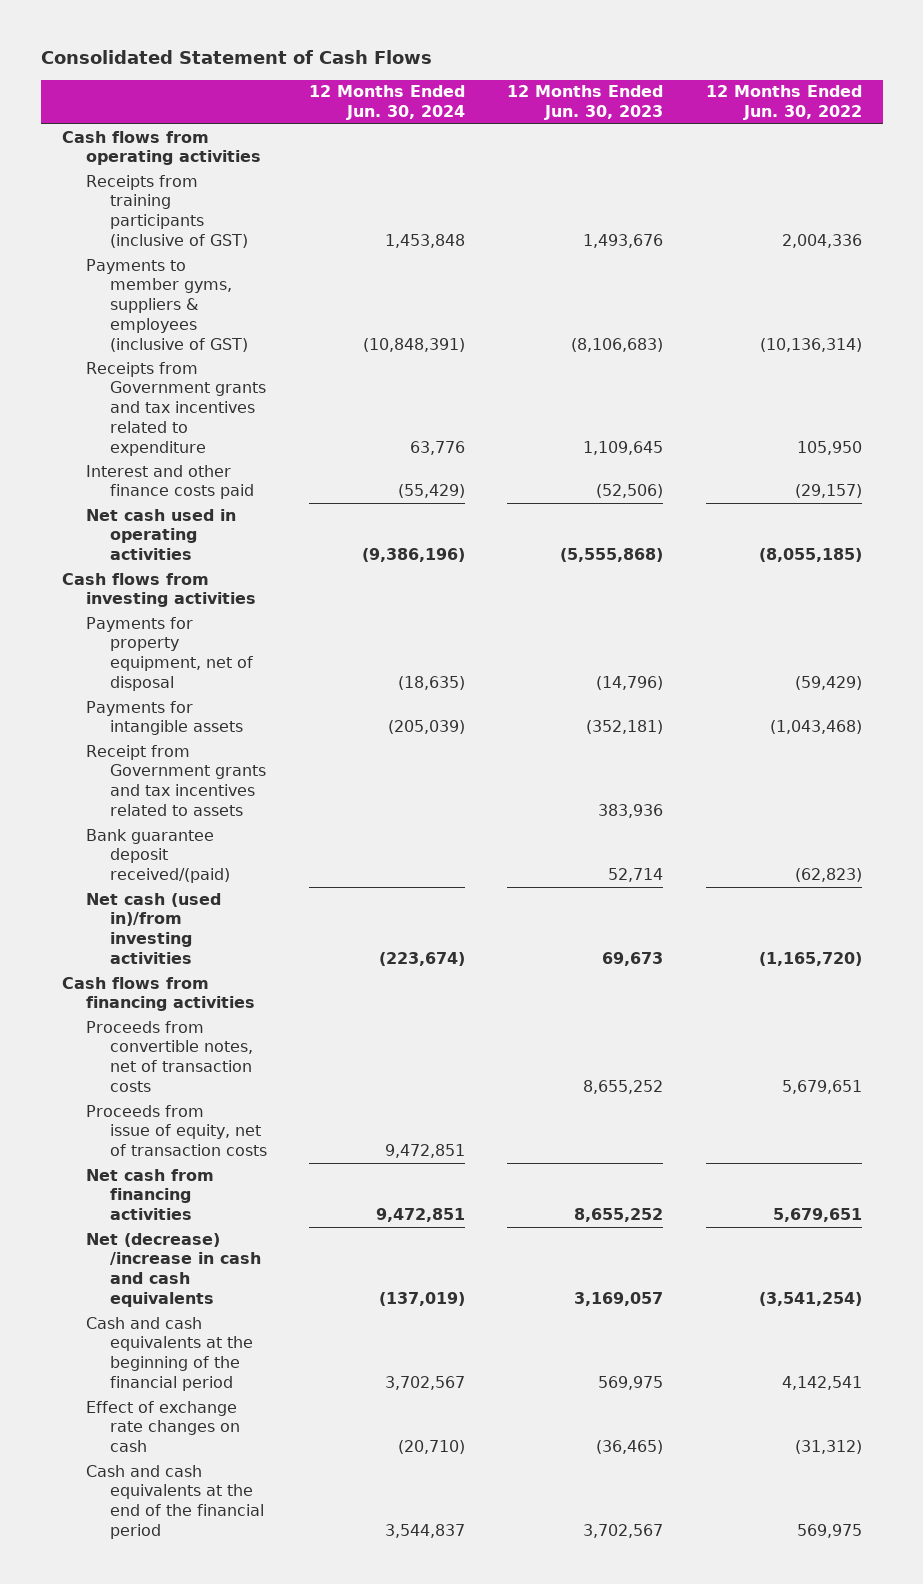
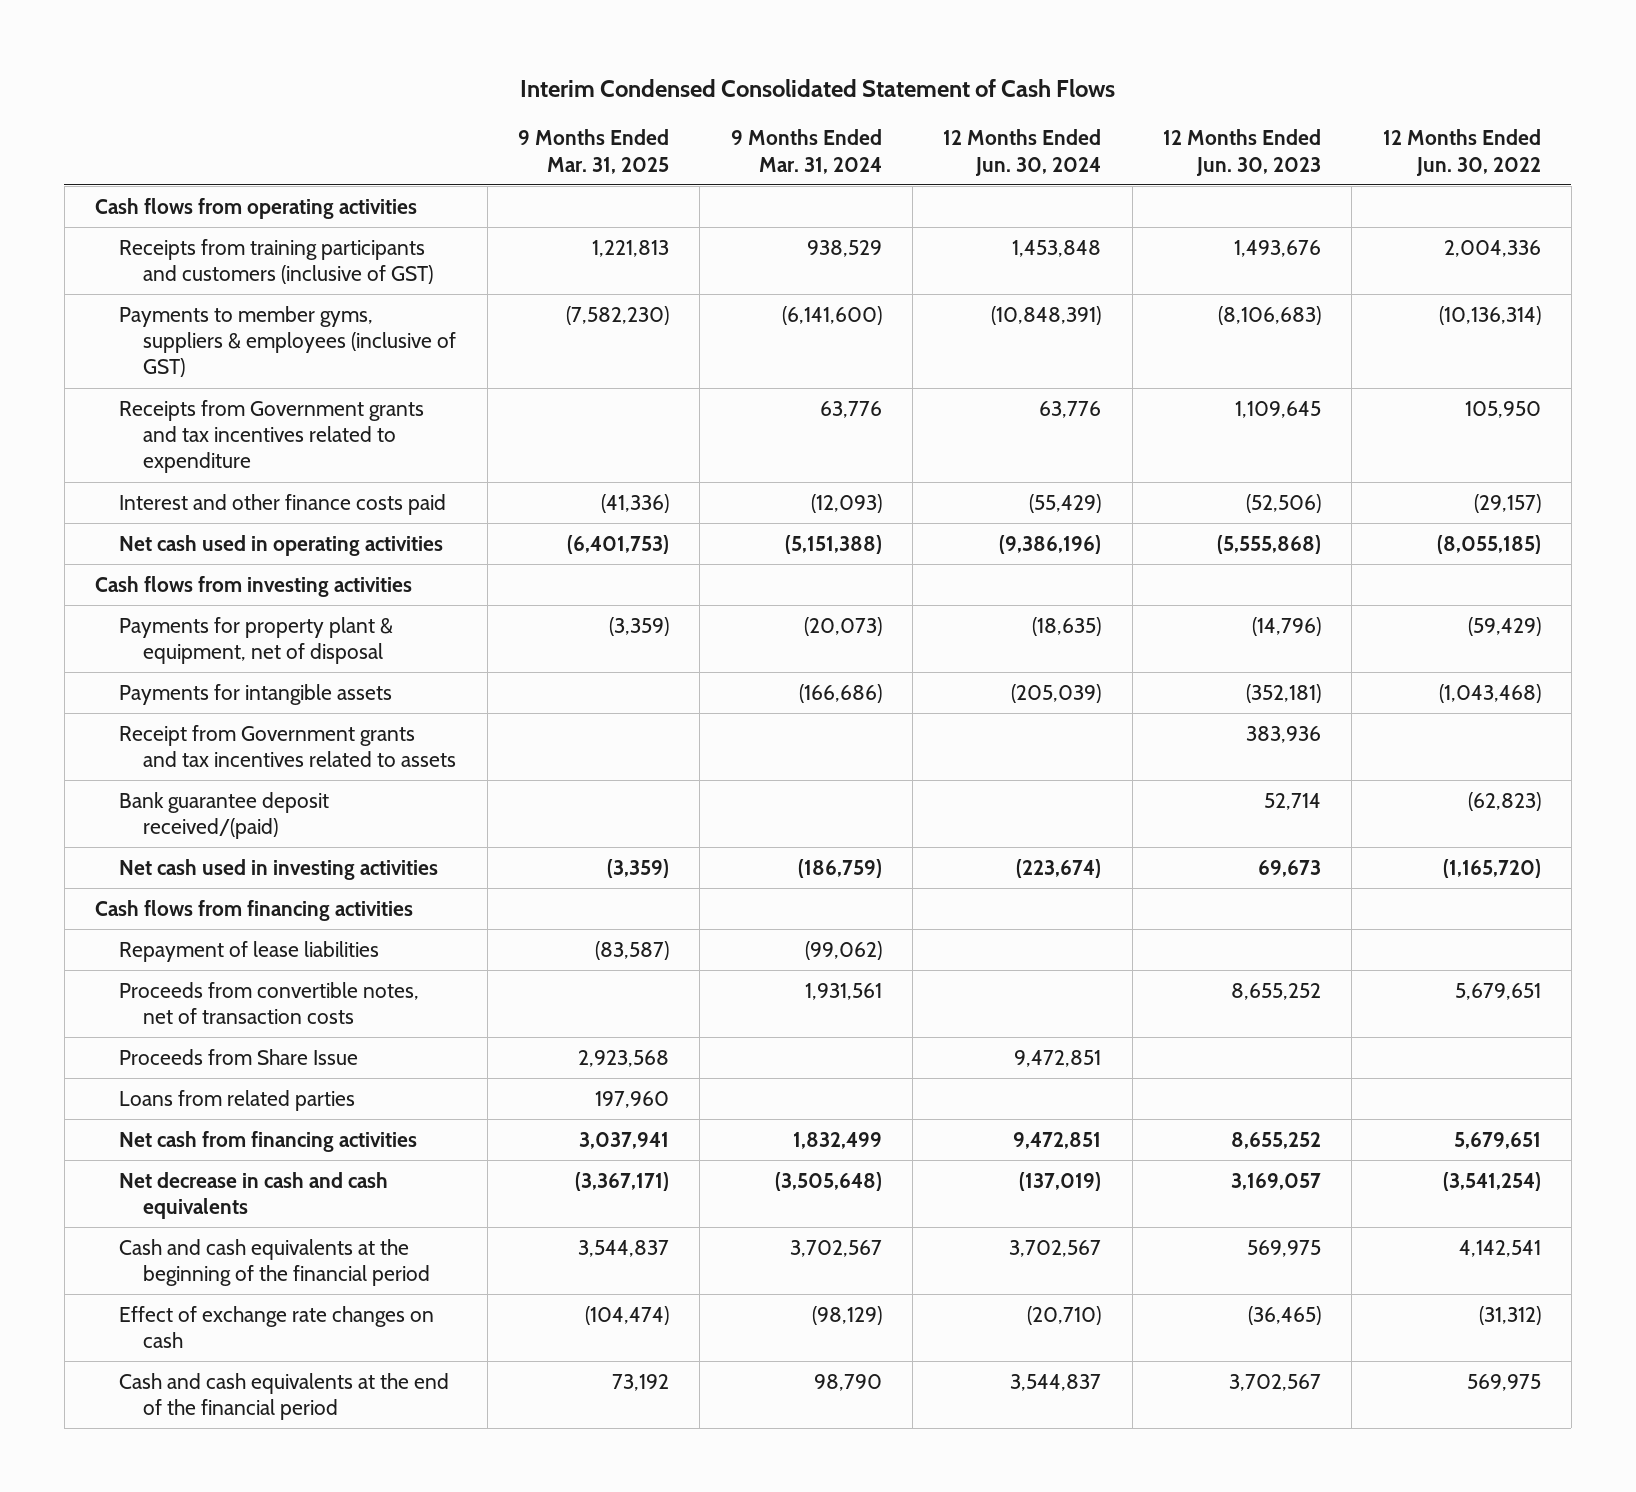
[40,50,432,65] Consolidated Statement of Cash Flows -> [519,78,1115,97] Interim Condensed Consolidated Statement of Cash Flows
none -> [517,129,669,174] 9 Months Ended Mar. 31, 2025
none -> [730,129,882,174] 9 Months Ended Mar. 31, 2024
[85,174,248,248] Receipts from training participants (inclusive of GST) -> [119,238,434,285] Receipts from training participants and customers (inclusive of GST)
[85,616,253,691] Payments for property equipment, net of disposal -> [119,616,394,665] Payments for property plant & equipment, net of disposal
[85,892,221,964] Net cash (used in)/from investing activities -> [119,858,439,880] Net cash used in investing activities
none -> [119,940,380,962] Repayment of lease liabilities
[85,1104,267,1157] Proceeds from issue of equity, net of transaction costs -> [119,1048,359,1065] Proceeds from Share Issue
none -> [119,1089,356,1111] Loans from related parties
[85,1232,261,1307] Net (decrease) /increase in cash and cash equivalents -> [119,1171,389,1220] Net decrease in cash and cash equivalents

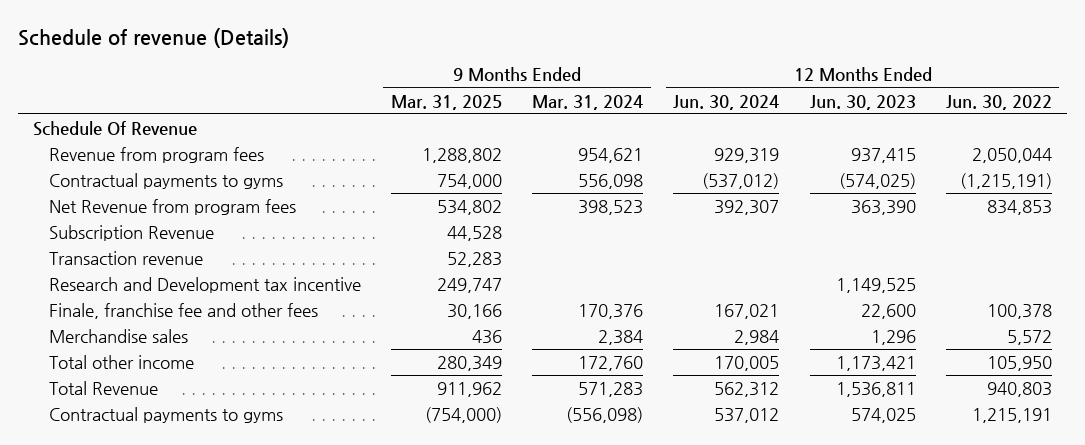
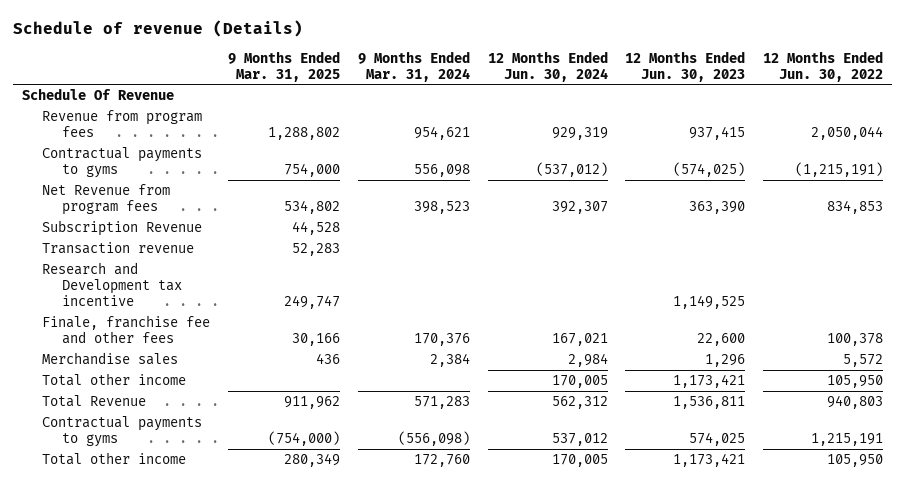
none -> [42,373,187,387] Total other income
[48,355,194,370] Total other income -> [42,452,187,466] Total other income

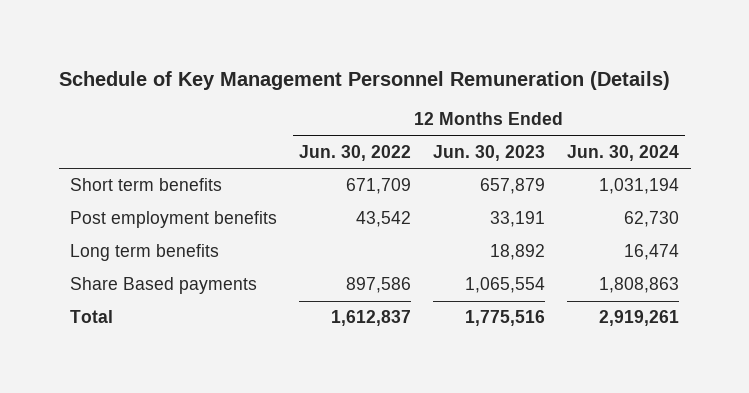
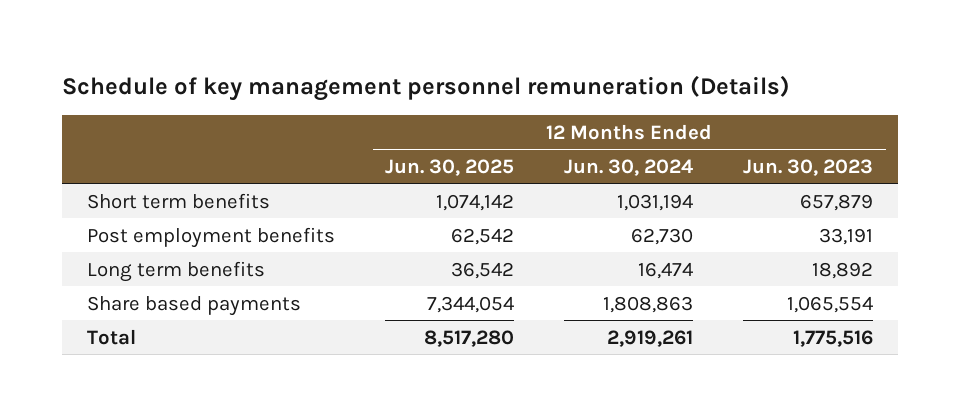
[58,70,670,90] Schedule of Key Management Personnel Remuneration (Details) -> [62,75,791,102] Schedule of key management personnel remuneration (Details)
[299,144,412,161] Jun. 30, 2022 -> none
none -> [385,158,515,176] Jun. 30, 2025
[69,277,257,295] Share Based payments -> [87,295,302,316] Share based payments

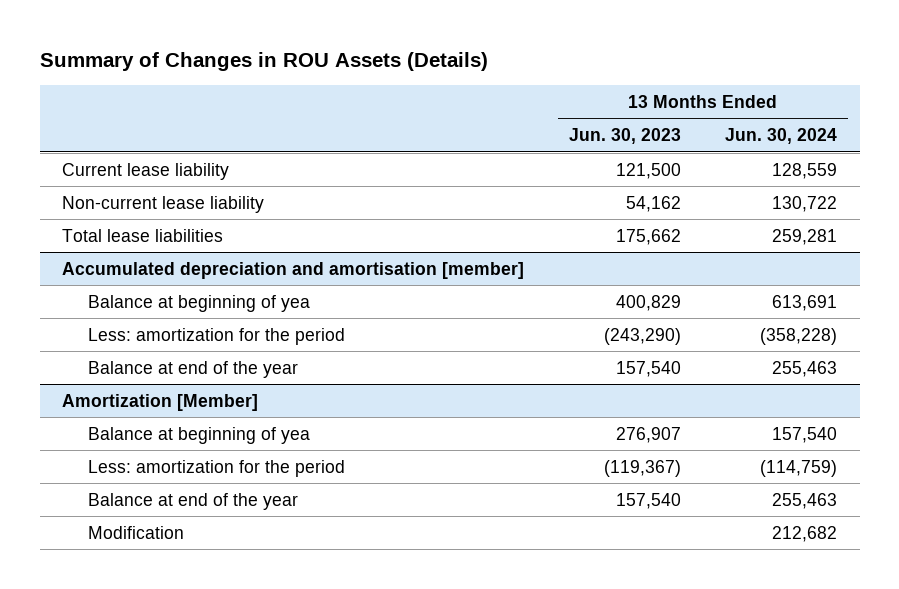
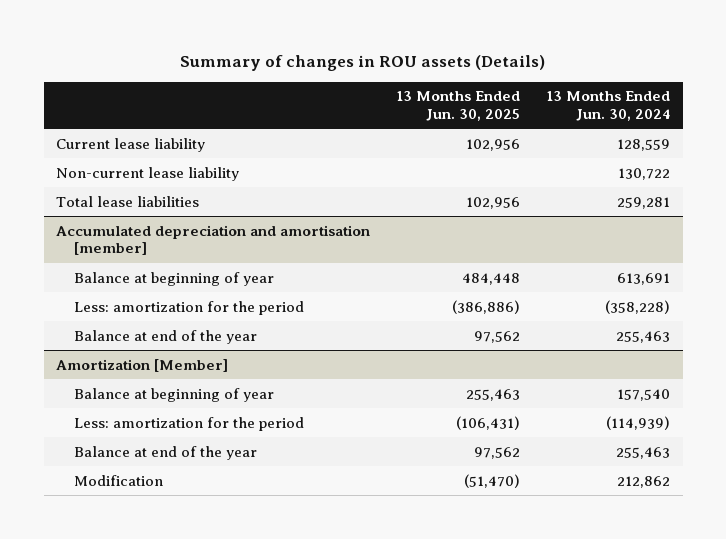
[39,52,488,72] Summary of Changes in ROU Assets (Details) -> [180,54,546,71] Summary of changes in ROU assets (Details)
[568,128,681,145] Jun. 30, 2023 -> none
none -> [396,91,521,121] 13 Months Ended Jun. 30, 2025
[87,294,310,312] Balance at beginning of yea -> [74,271,275,286] Balance at beginning of year
[87,426,310,444] Balance at beginning of yea -> [74,387,275,402] Balance at beginning of year
[760,459,838,477] (114,759) -> [605,415,670,430] (114,939)
[772,525,838,542] 212,682 -> [616,475,670,488] 212,862

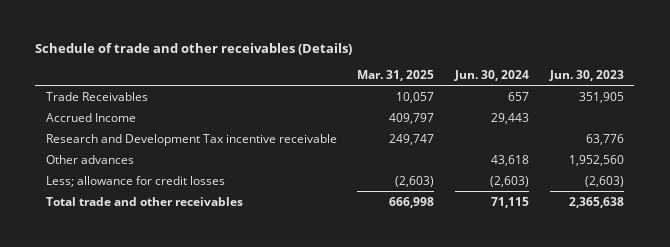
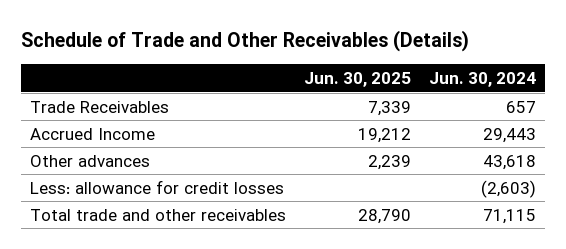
[35,42,353,55] Schedule of trade and other receivables (Details) -> [20,30,469,53] Schedule of Trade and Other Receivables (Details)
[357,69,435,81] Mar. 31, 2025 -> none
[548,69,624,81] Jun. 30, 2023 -> none
none -> [303,72,411,88] Jun. 30, 2025
[45,133,337,146] Research and Development Tax incentive receivable -> none
[45,175,225,187] Less; allowance for credit losses -> [29,179,284,194] Less: allowance for credit losses

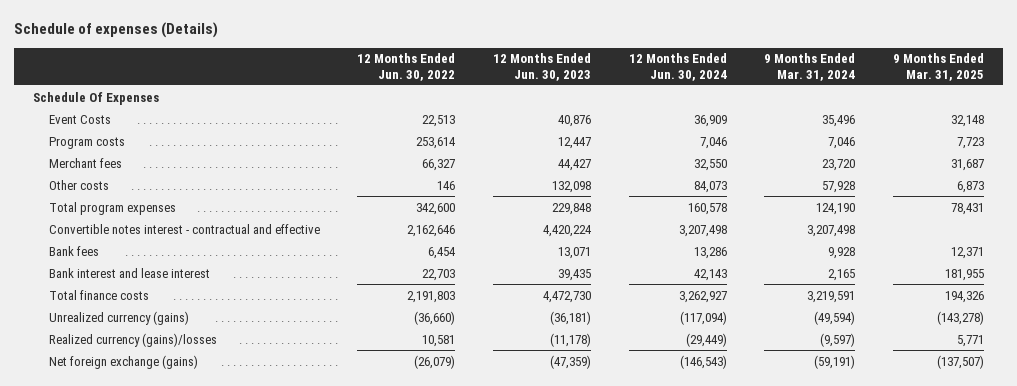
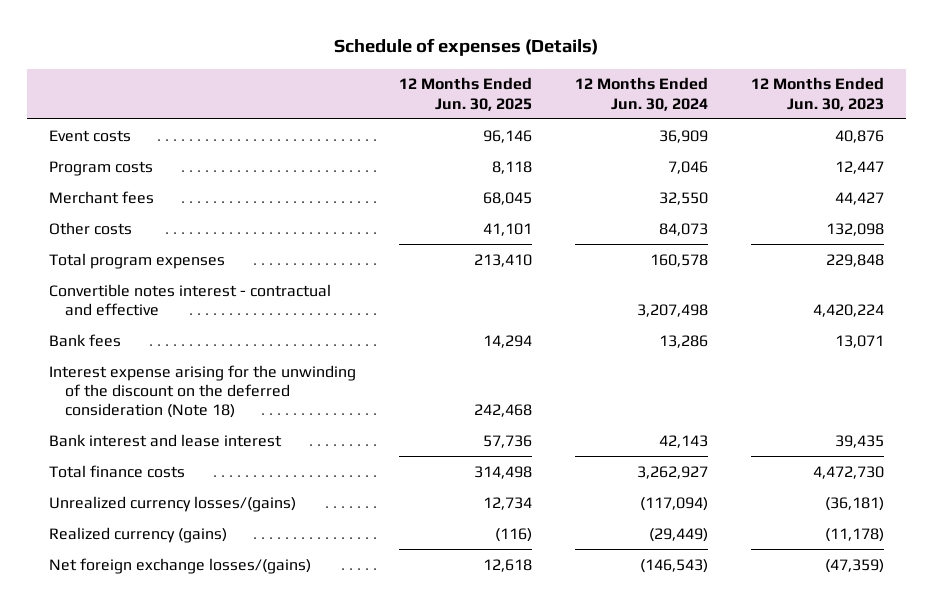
[357,53,456,81] 12 Months Ended Jun. 30, 2022 -> none
[764,53,856,81] 9 Months Ended Mar. 31, 2024 -> none
[892,53,984,81] 9 Months Ended Mar. 31, 2025 -> none
none -> [398,77,532,111] 12 Months Ended Jun. 30, 2025
[32,91,159,105] Schedule Of Expenses -> none
[48,114,111,124] Event Costs -> [48,129,131,142] Event costs
none -> [48,364,356,418] Interest expense arising for the unwinding of the discount on the deferred consideration (Note 18)
[48,310,189,325] Unrealized currency (gains) -> [48,495,296,512] Unrealized currency losses/(gains)
[48,332,217,347] Realized currency (gains)/losses -> [48,526,227,543] Realized currency (gains)
[48,354,198,369] Net foreign exchange (gains) -> [48,557,311,574] Net foreign exchange losses/(gains)

